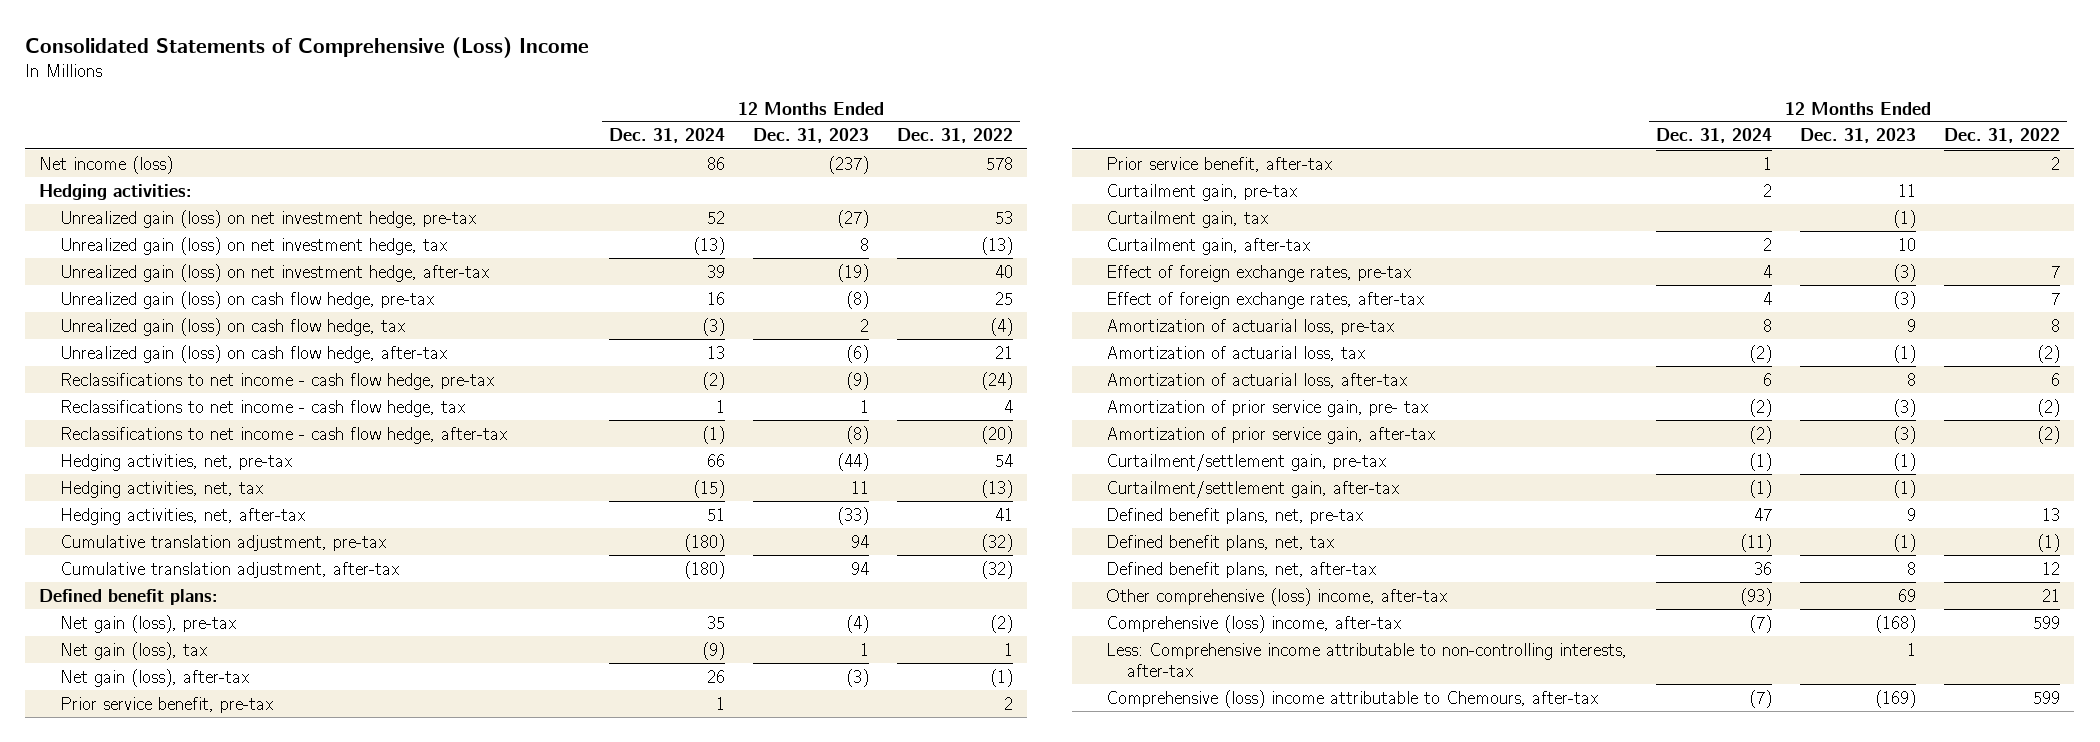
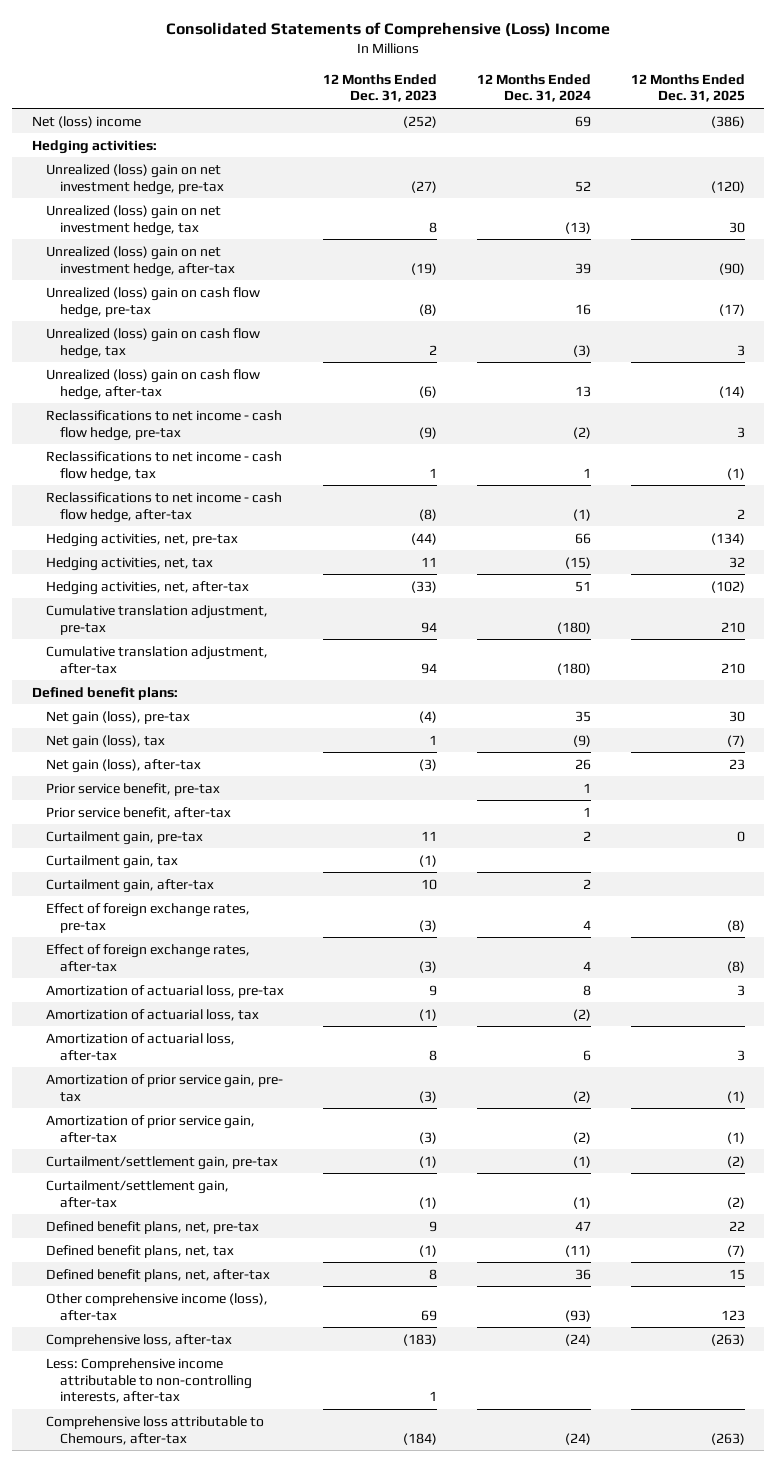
[897,128,1014,144] Dec. 31, 2022 -> none
none -> [630,73,745,103] 12 Months Ended Dec. 31, 2025
[39,155,174,174] Net income (loss) -> [31,115,141,128] Net (loss) income
[706,156,725,170] 86 -> [574,115,591,127] 69
[828,155,870,174] (237) -> [403,115,438,128] (252)
[59,209,476,228] Unrealized gain (loss) on net investment hedge, pre-tax -> [45,163,224,195] Unrealized (loss) gain on net investment hedge, pre-tax
[59,236,447,255] Unrealized gain (loss) on net investment hedge, tax -> [45,204,221,236] Unrealized (loss) gain on net investment hedge, tax
[59,263,489,282] Unrealized gain (loss) on net investment hedge, after-tax -> [45,245,235,277] Unrealized (loss) gain on net investment hedge, after-tax
[59,290,434,309] Unrealized gain (loss) on cash flow hedge, pre-tax -> [45,286,260,318] Unrealized (loss) gain on cash flow hedge, pre-tax
[59,317,405,336] Unrealized gain (loss) on cash flow hedge, tax -> [45,327,260,359] Unrealized (loss) gain on cash flow hedge, tax
[59,344,447,363] Unrealized gain (loss) on cash flow hedge, after-tax -> [45,368,260,400] Unrealized (loss) gain on cash flow hedge, after-tax
[1106,587,1448,606] Other comprehensive (loss) income, after-tax -> [45,1292,268,1321] Other comprehensive income (loss), after-tax
[1106,614,1402,633] Comprehensive (loss) income, after-tax -> [45,1333,232,1347] Comprehensive loss, after-tax
[1748,614,1772,633] (7) -> [564,1333,591,1346] (24)
[1874,614,1916,633] (168) -> [403,1333,438,1346] (183)
[1106,689,1599,708] Comprehensive (loss) income attributable to Chemours, after-tax -> [45,1415,264,1445] Comprehensive loss attributable to Chemours, after-tax
[1748,689,1772,708] (7) -> [564,1432,591,1445] (24)
[1874,689,1916,708] (169) -> [403,1432,438,1445] (184)

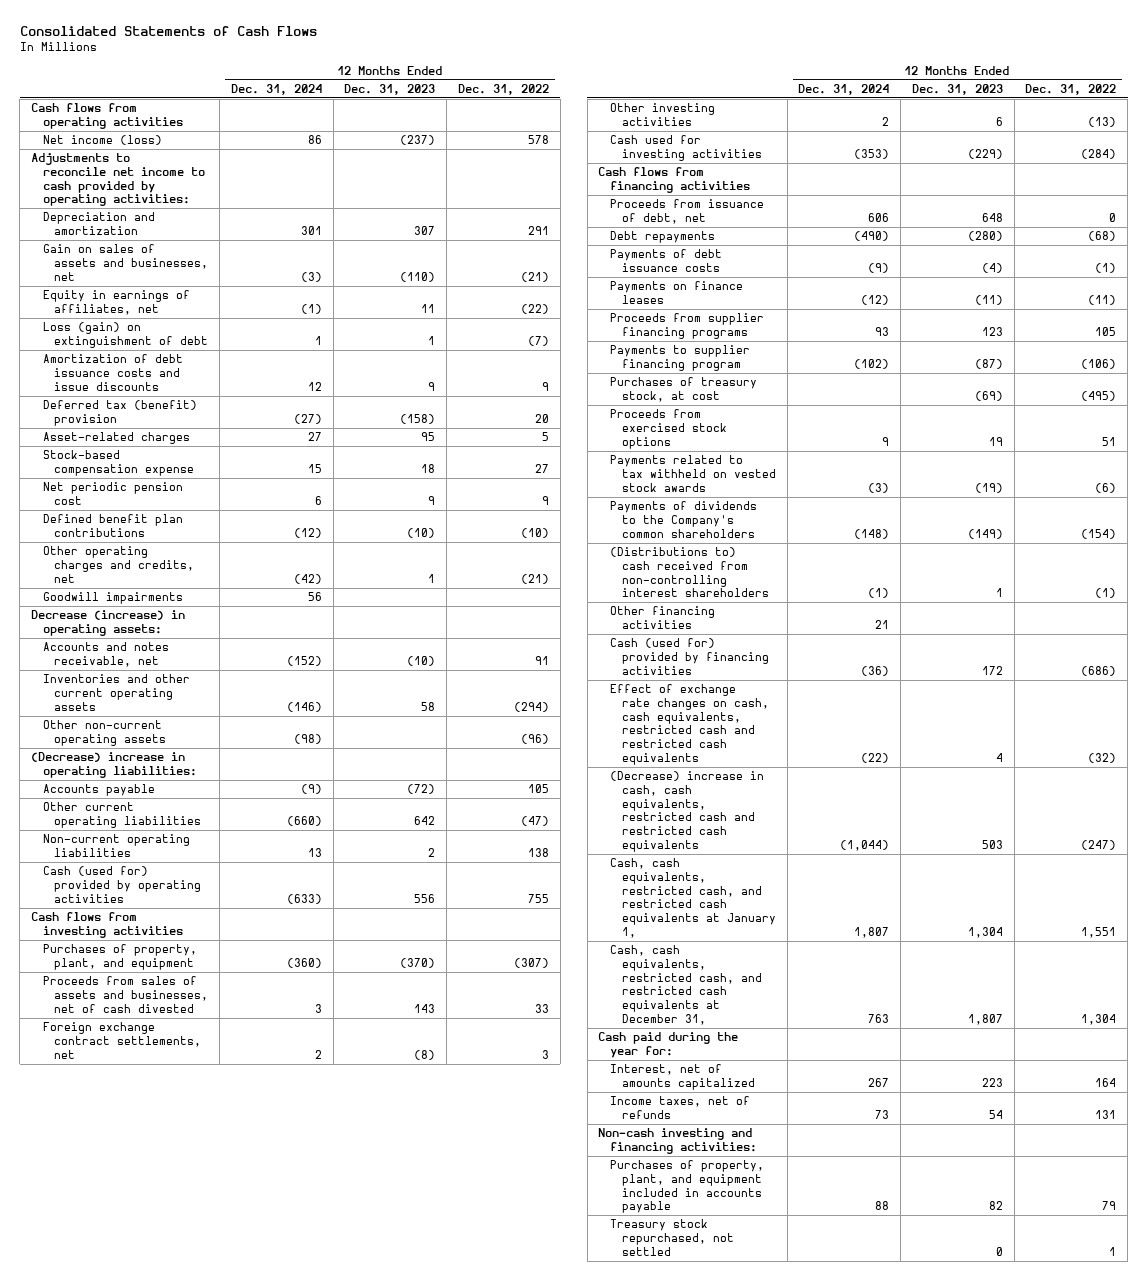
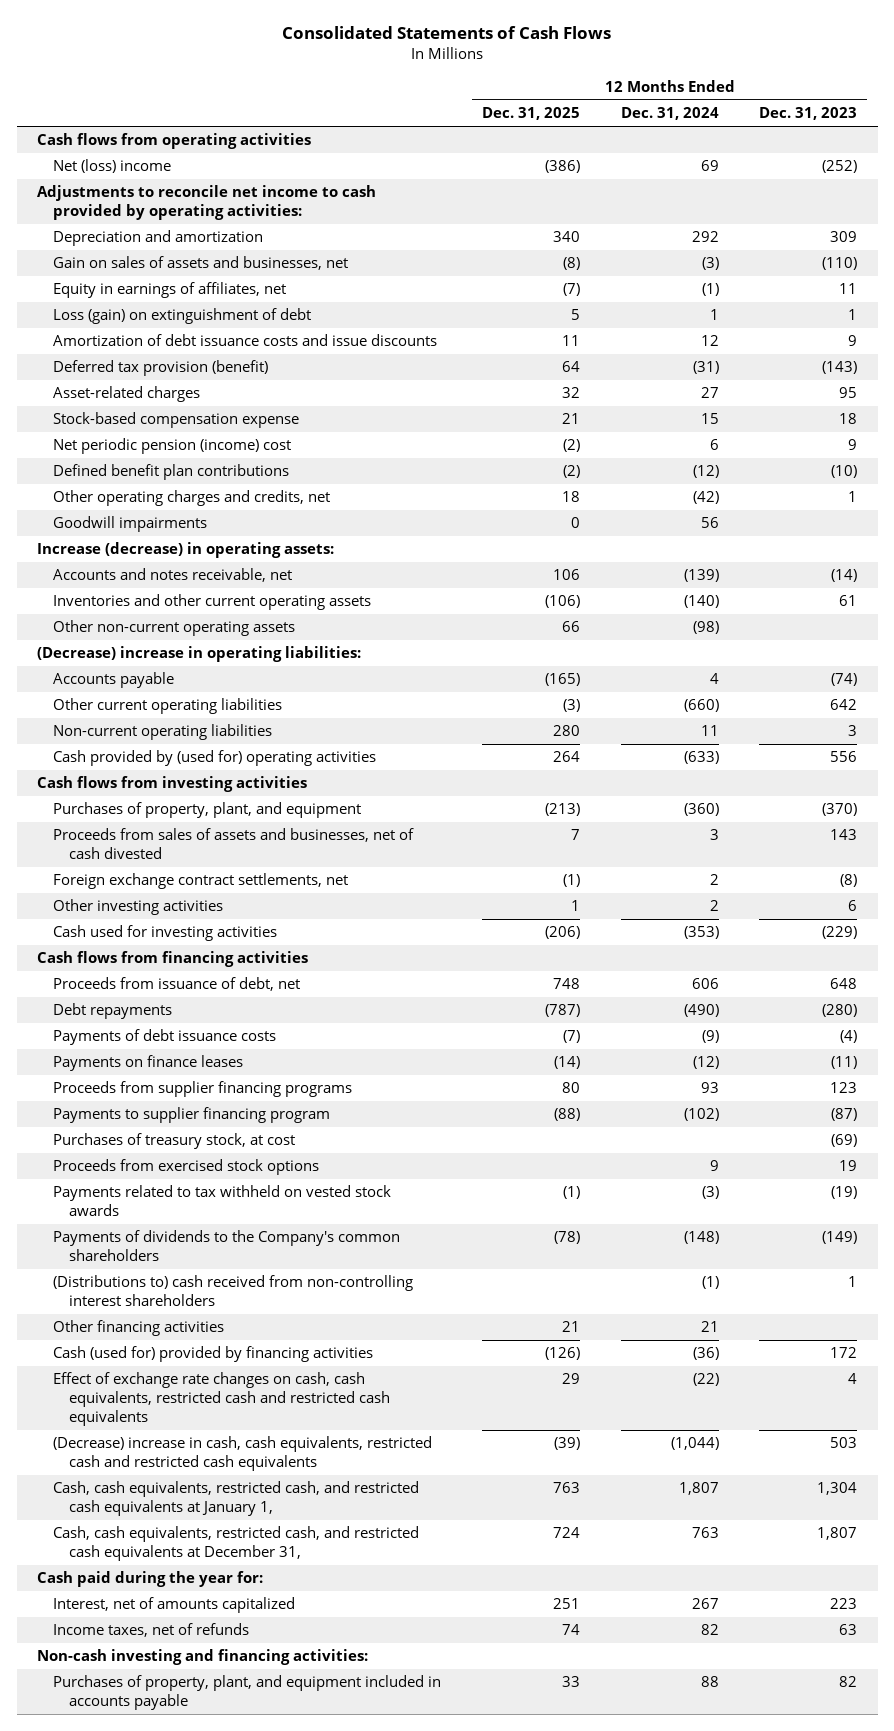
[457,83,549,95] Dec. 31, 2022 -> none
none -> [481,107,580,121] Dec. 31, 2025
[42,135,162,146] Net income (loss) -> [53,159,172,174] Net (loss) income
[307,135,322,145] 86 -> [700,160,719,172] 69
[400,135,436,146] (237) -> [822,160,858,174] (252)
[300,225,322,235] 301 -> [691,231,719,243] 292
[414,225,436,235] 307 -> [830,231,858,243] 309
[42,400,197,426] Deferred tax (benefit) provision -> [53,360,269,377] Deferred tax provision (benefit)
[293,413,322,424] (27) -> [692,361,719,375] (31)
[400,413,436,424] (158) -> [822,361,858,375] (143)
[42,482,183,505] Net periodic pension cost -> [53,438,292,455] Net periodic pension (income) cost
[30,610,185,636] Decrease (increase) in operating assets: -> [36,542,334,559] Increase (decrease) in operating assets:
[286,655,322,666] (152) -> [683,569,719,583] (139)
[407,655,436,666] (10) -> [831,569,858,583] (14)
[286,701,322,712] (146) -> [683,595,719,609] (140)
[421,701,436,711] 58 -> [839,595,858,607] 61
[300,784,322,795] (9) -> [709,673,719,685] 4
[407,784,436,795] (72) -> [831,673,858,687] (74)
[307,847,322,857] 13 -> [700,725,719,737] 11
[428,847,436,857] 2 -> [848,725,858,737] 3
[42,866,202,903] Cash (used for) provided by operating activities -> [53,750,377,767] Cash provided by (used for) operating activities
[875,1109,890,1119] 73 -> [700,1624,719,1636] 82
[988,1109,1003,1119] 54 -> [839,1624,858,1636] 63
[610,1219,734,1256] Treasury stock repurchased, not settled -> none

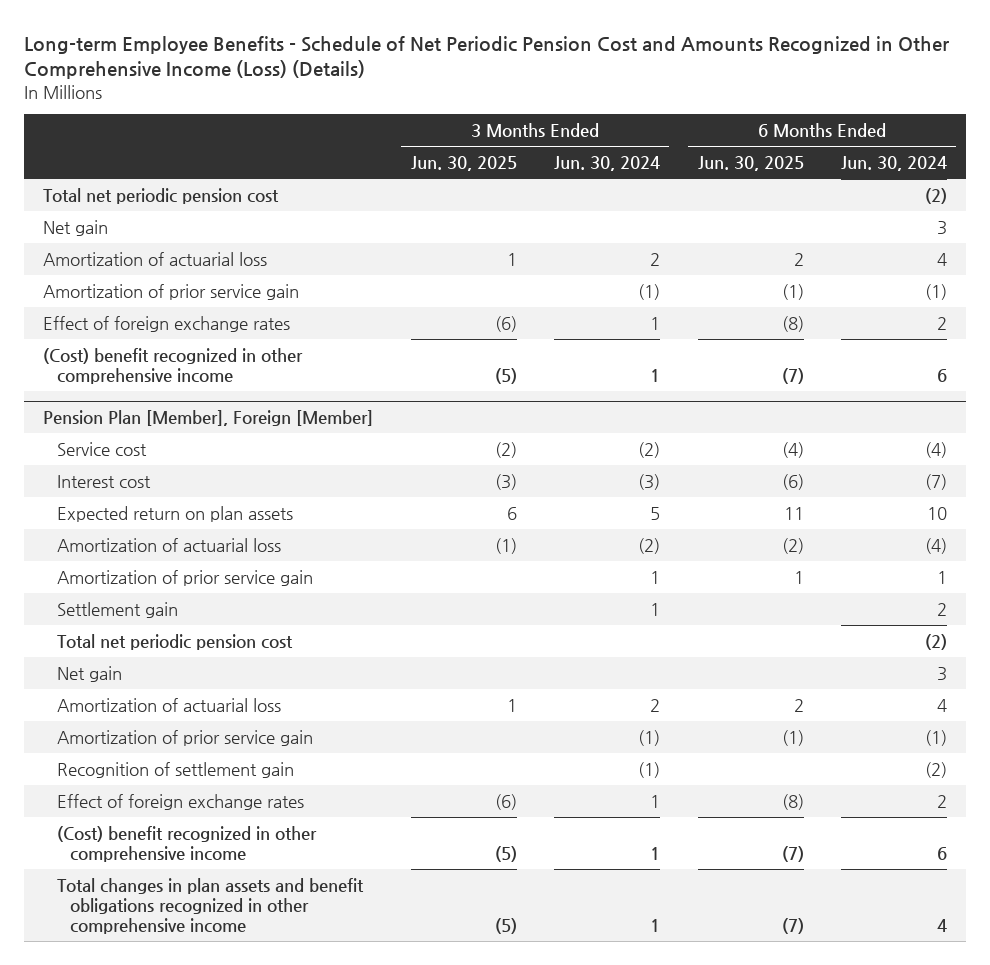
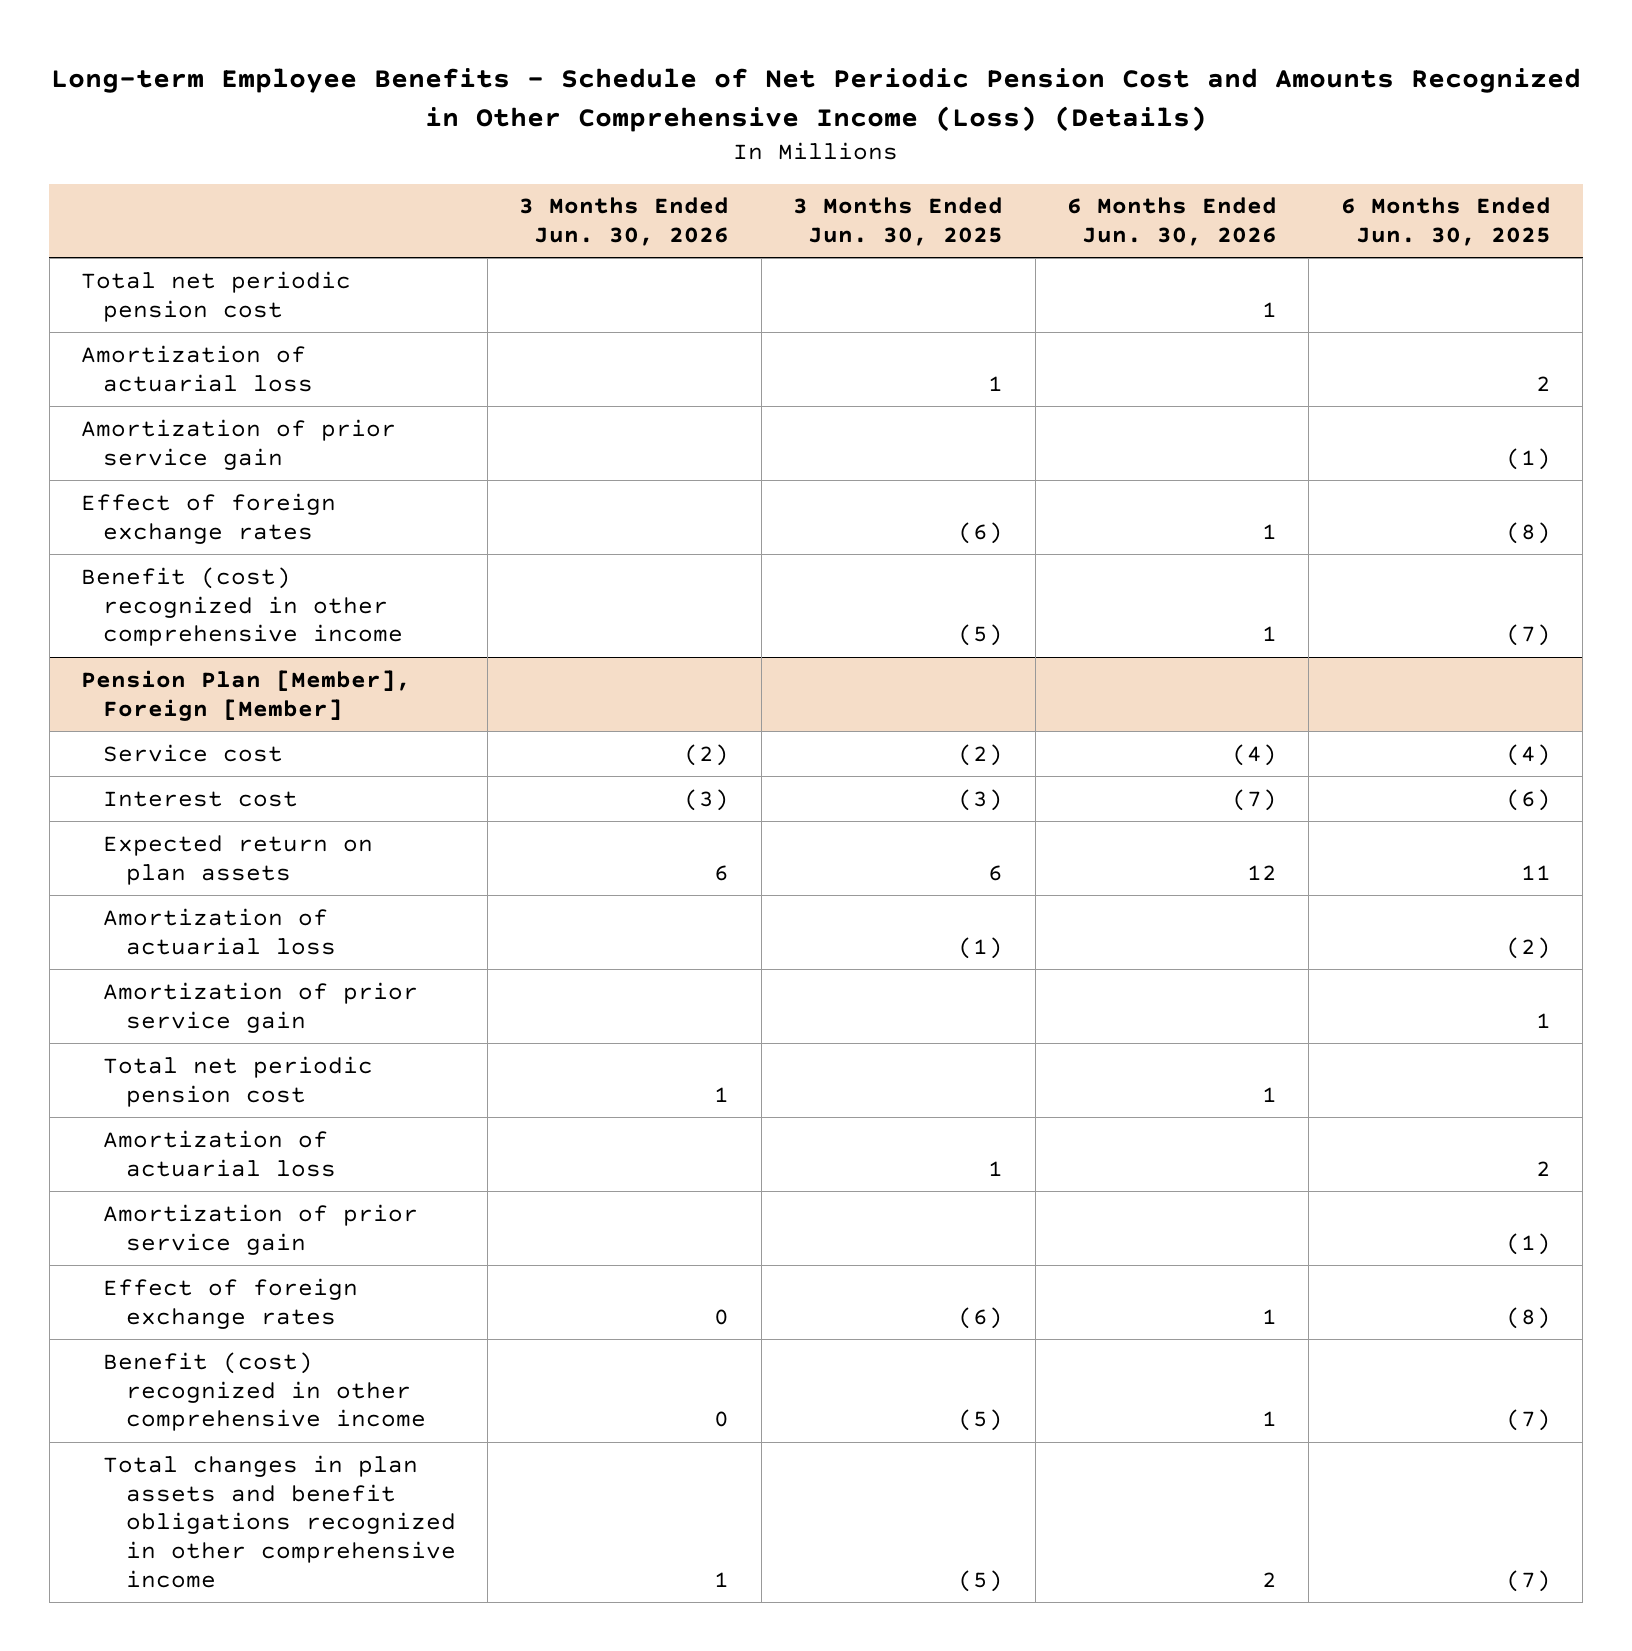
[554,155,661,171] Jun. 30, 2024 -> none
[841,155,948,171] Jun. 30, 2024 -> none
none -> [519,197,730,247] 3 Months Ended Jun. 30, 2026
none -> [1067,197,1278,247] 6 Months Ended Jun. 30, 2026
[43,219,109,236] Net gain -> none
[43,347,304,384] (Cost) benefit recognized in other comprehensive income -> [81,566,404,647] Benefit (cost) recognized in other comprehensive income
[56,601,178,618] Settlement gain -> none
[56,665,122,682] Net gain -> none
[56,761,294,778] Recognition of settlement gain -> none
[56,825,317,862] (Cost) benefit recognized in other comprehensive income -> [103,1351,426,1432] Benefit (cost) recognized in other comprehensive income

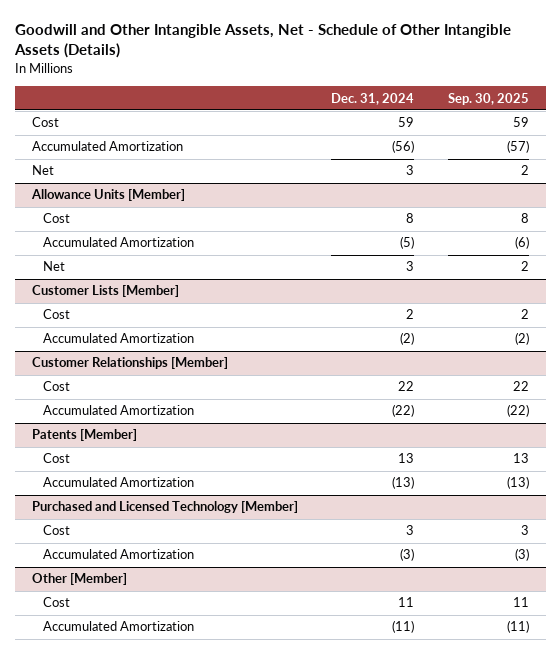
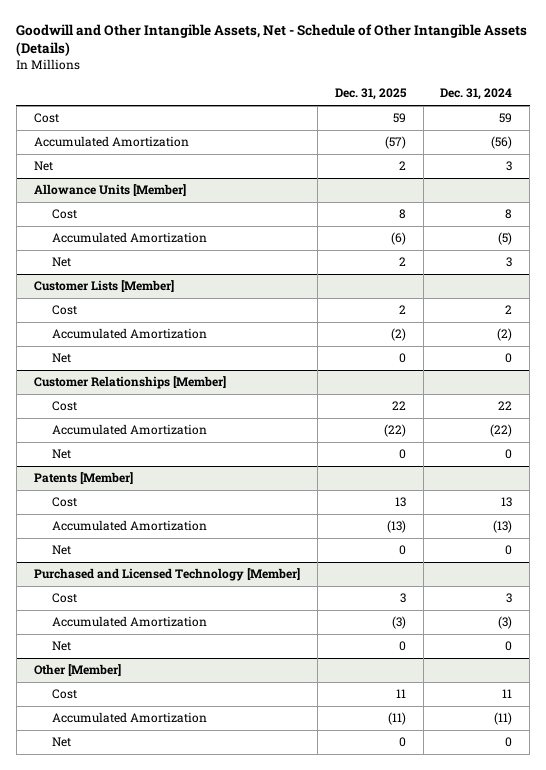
[447,92,529,105] Sep. 30, 2025 -> none
none -> [334,88,407,101] Dec. 31, 2025
none -> [52,353,72,364] Net
none -> [52,449,72,460] Net
none -> [52,545,72,556] Net
none -> [52,641,72,652] Net
none -> [52,737,72,748] Net

